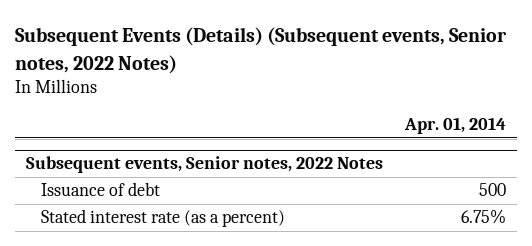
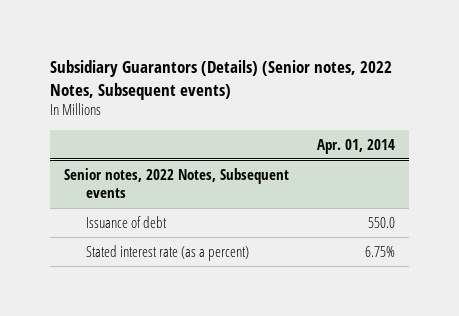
[14,27,507,74] Subsequent Events (Details) (Subsequent events, Senior notes, 2022 Notes) -> [50,59,393,100] Subsidiary Guarantors (Details) (Senior notes, 2022 Notes, Subsequent events)
[26,156,384,174] Subsequent events, Senior notes, 2022 Notes -> [64,167,290,199] Senior notes, 2022 Notes, Subsequent events
[479,183,507,197] 500 -> [367,216,395,228] 550.0

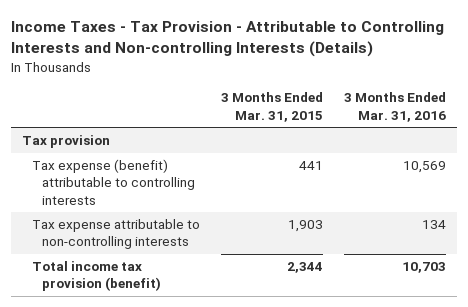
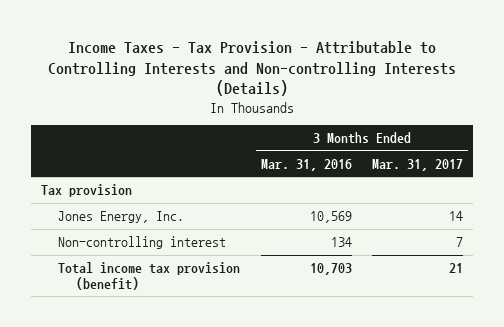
[221,92,324,122] 3 Months Ended Mar. 31, 2015 -> none
none -> [371,158,463,171] Mar. 31, 2017
[32,159,196,205] Tax expense (benefit) attributable to controlling interests -> [58,211,185,224] Jones Energy, Inc.
[32,219,201,250] Tax expense attributable to non-controlling interests -> [58,236,227,250] Non-controlling interest

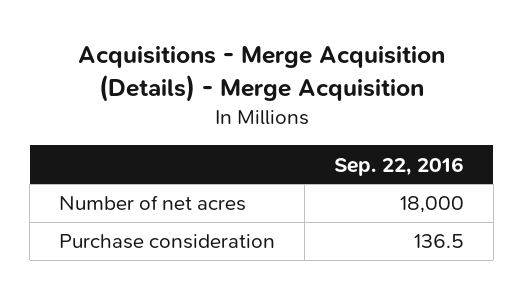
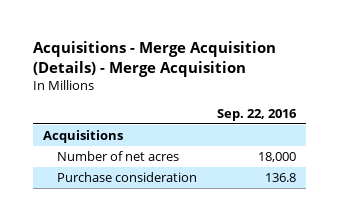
none -> [42,130,123,144] Acquisitions
[413,234,464,249] 136.5 -> [264,173,296,183] 136.8

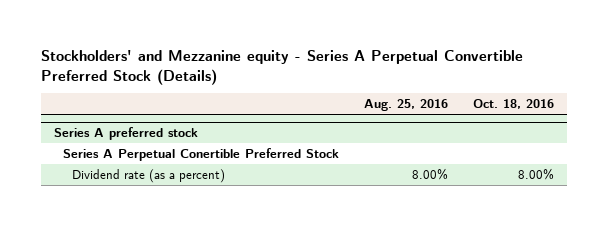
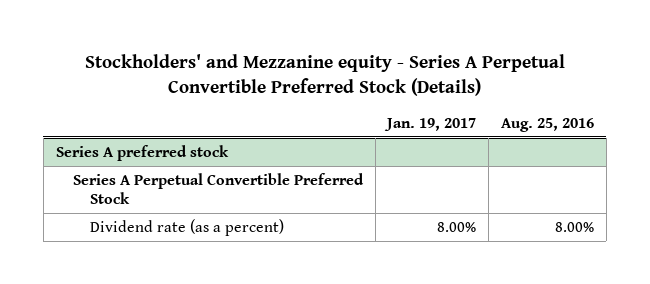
[473,99,555,110] Oct. 18, 2016 -> none
none -> [384,117,477,131] Jan. 19, 2017
[62,147,339,161] Series A Perpetual Conertible Preferred Stock -> [72,172,364,205] Series A Perpetual Convertible Preferred Stock

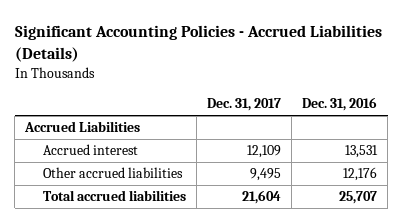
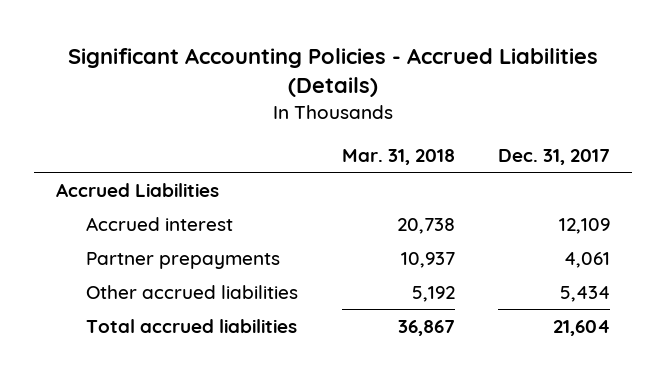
[302,97,378,112] Dec. 31, 2016 -> none
none -> [341,149,455,166] Mar. 31, 2018
none -> [85,251,280,269] Partner prepayments
[250,168,282,182] 9,495 -> [560,285,611,302] 5,434

